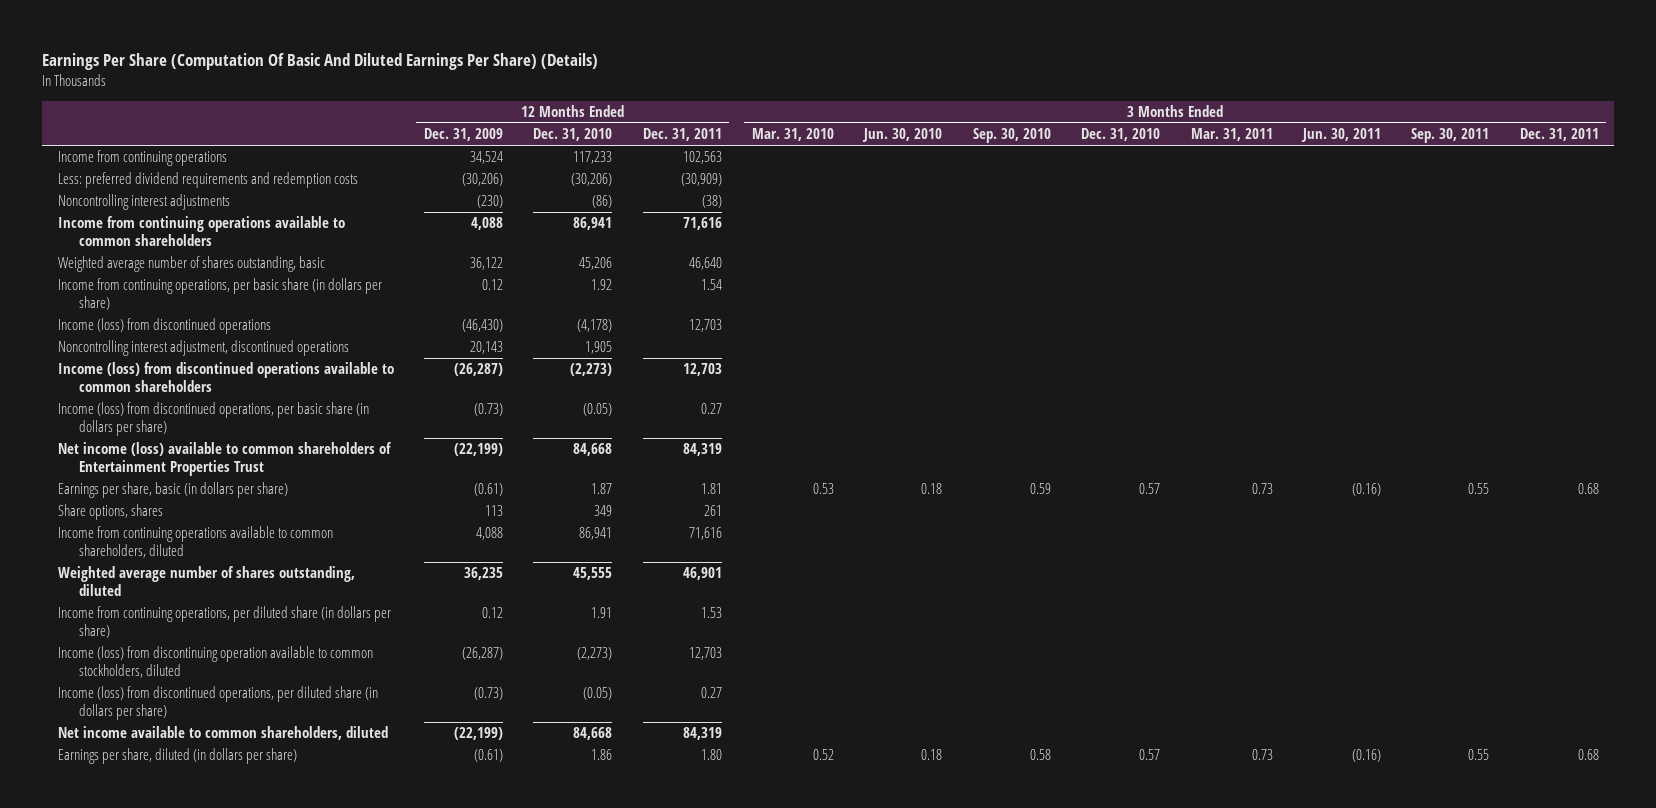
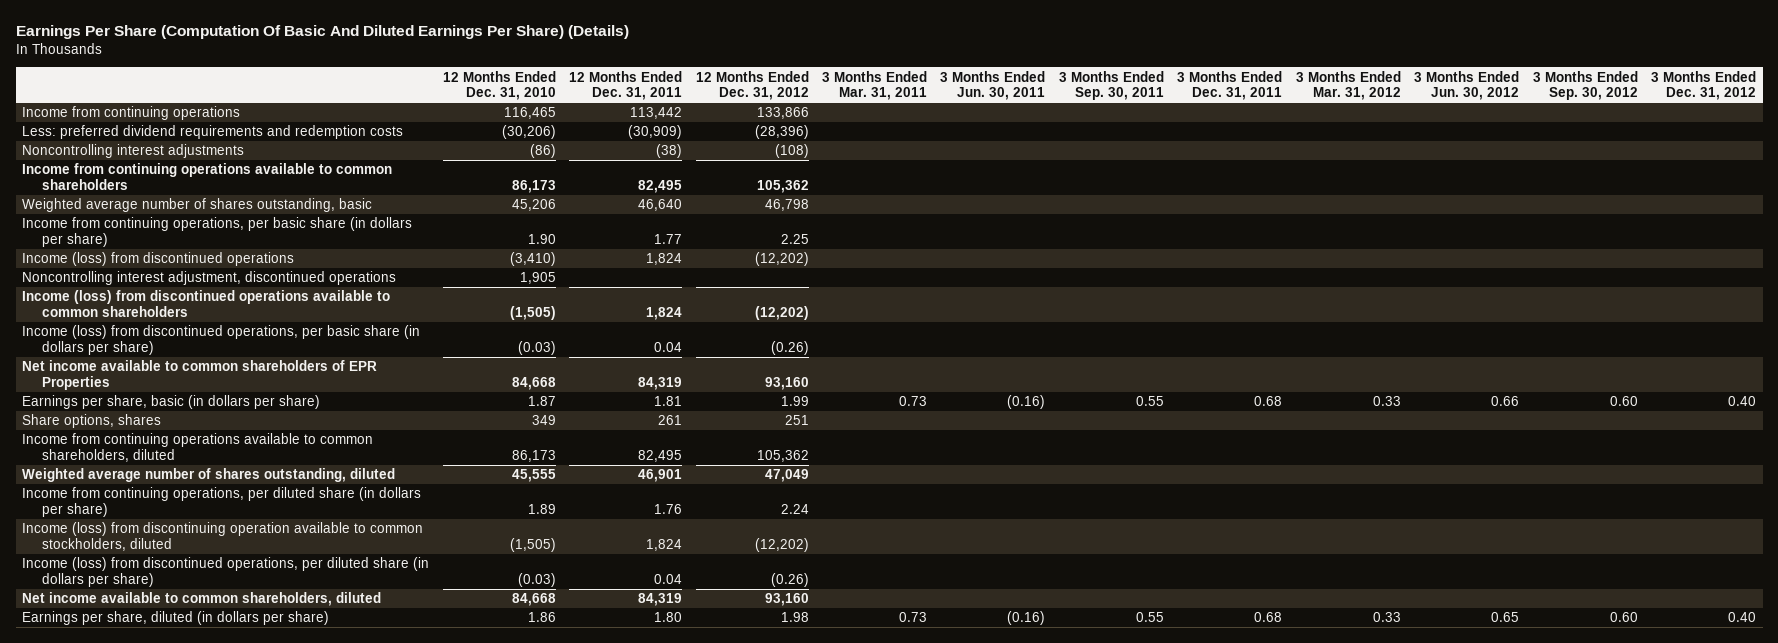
[423,128,503,142] Dec. 31, 2009 -> none
[752,128,835,142] Mar. 31, 2010 -> none
[862,128,943,143] Jun. 30, 2010 -> none
[972,128,1051,144] Sep. 30, 2010 -> none
[1081,128,1161,142] Dec. 31, 2010 -> none
none -> [695,70,809,101] 12 Months Ended Dec. 31, 2012
none -> [1295,70,1401,101] 3 Months Ended Mar. 31, 2012
none -> [1414,70,1520,101] 3 Months Ended Jun. 30, 2012
none -> [1532,70,1638,101] 3 Months Ended Sep. 30, 2012
none -> [1651,70,1757,101] 3 Months Ended Dec. 31, 2012
[573,151,613,165] 117,233 -> [503,107,556,120] 116,465
[682,151,722,165] 102,563 -> [630,107,683,120] 113,442
[573,217,613,231] 86,941 -> [511,179,556,193] 86,173
[682,217,722,231] 71,616 -> [638,179,683,193] 82,495
[591,279,613,291] 1.92 -> [527,233,556,244] 1.90
[700,279,722,291] 1.54 -> [654,233,683,244] 1.77
[577,319,613,333] (4,178) -> [509,252,556,267] (3,410)
[688,319,722,333] 12,703 -> [646,253,683,266] 1,824
[570,363,613,377] (2,273) -> [509,305,556,320] (1,505)
[682,363,722,377] 12,703 -> [646,306,683,320] 1,824
[583,403,613,417] (0.05) -> [517,340,556,355] (0.03)
[700,403,722,415] 0.27 -> [654,341,683,352] 0.04
[57,442,392,477] Net income (loss) available to common shareholders of Entertainment Properties Trust -> [22,360,378,390] Net income available to common shareholders of EPR Properties
[579,527,613,541] 86,941 -> [511,449,556,462] 86,173
[688,527,722,541] 71,616 -> [638,449,683,462] 82,495
[591,607,613,619] 1.91 -> [527,503,556,514] 1.89
[700,607,722,619] 1.53 -> [654,503,683,514] 1.76
[577,647,613,661] (2,273) -> [509,537,556,552] (1,505)
[688,647,722,661] 12,703 -> [646,538,683,551] 1,824
[583,687,613,701] (0.05) -> [517,572,556,587] (0.03)
[700,687,722,699] 0.27 -> [654,573,683,584] 0.04

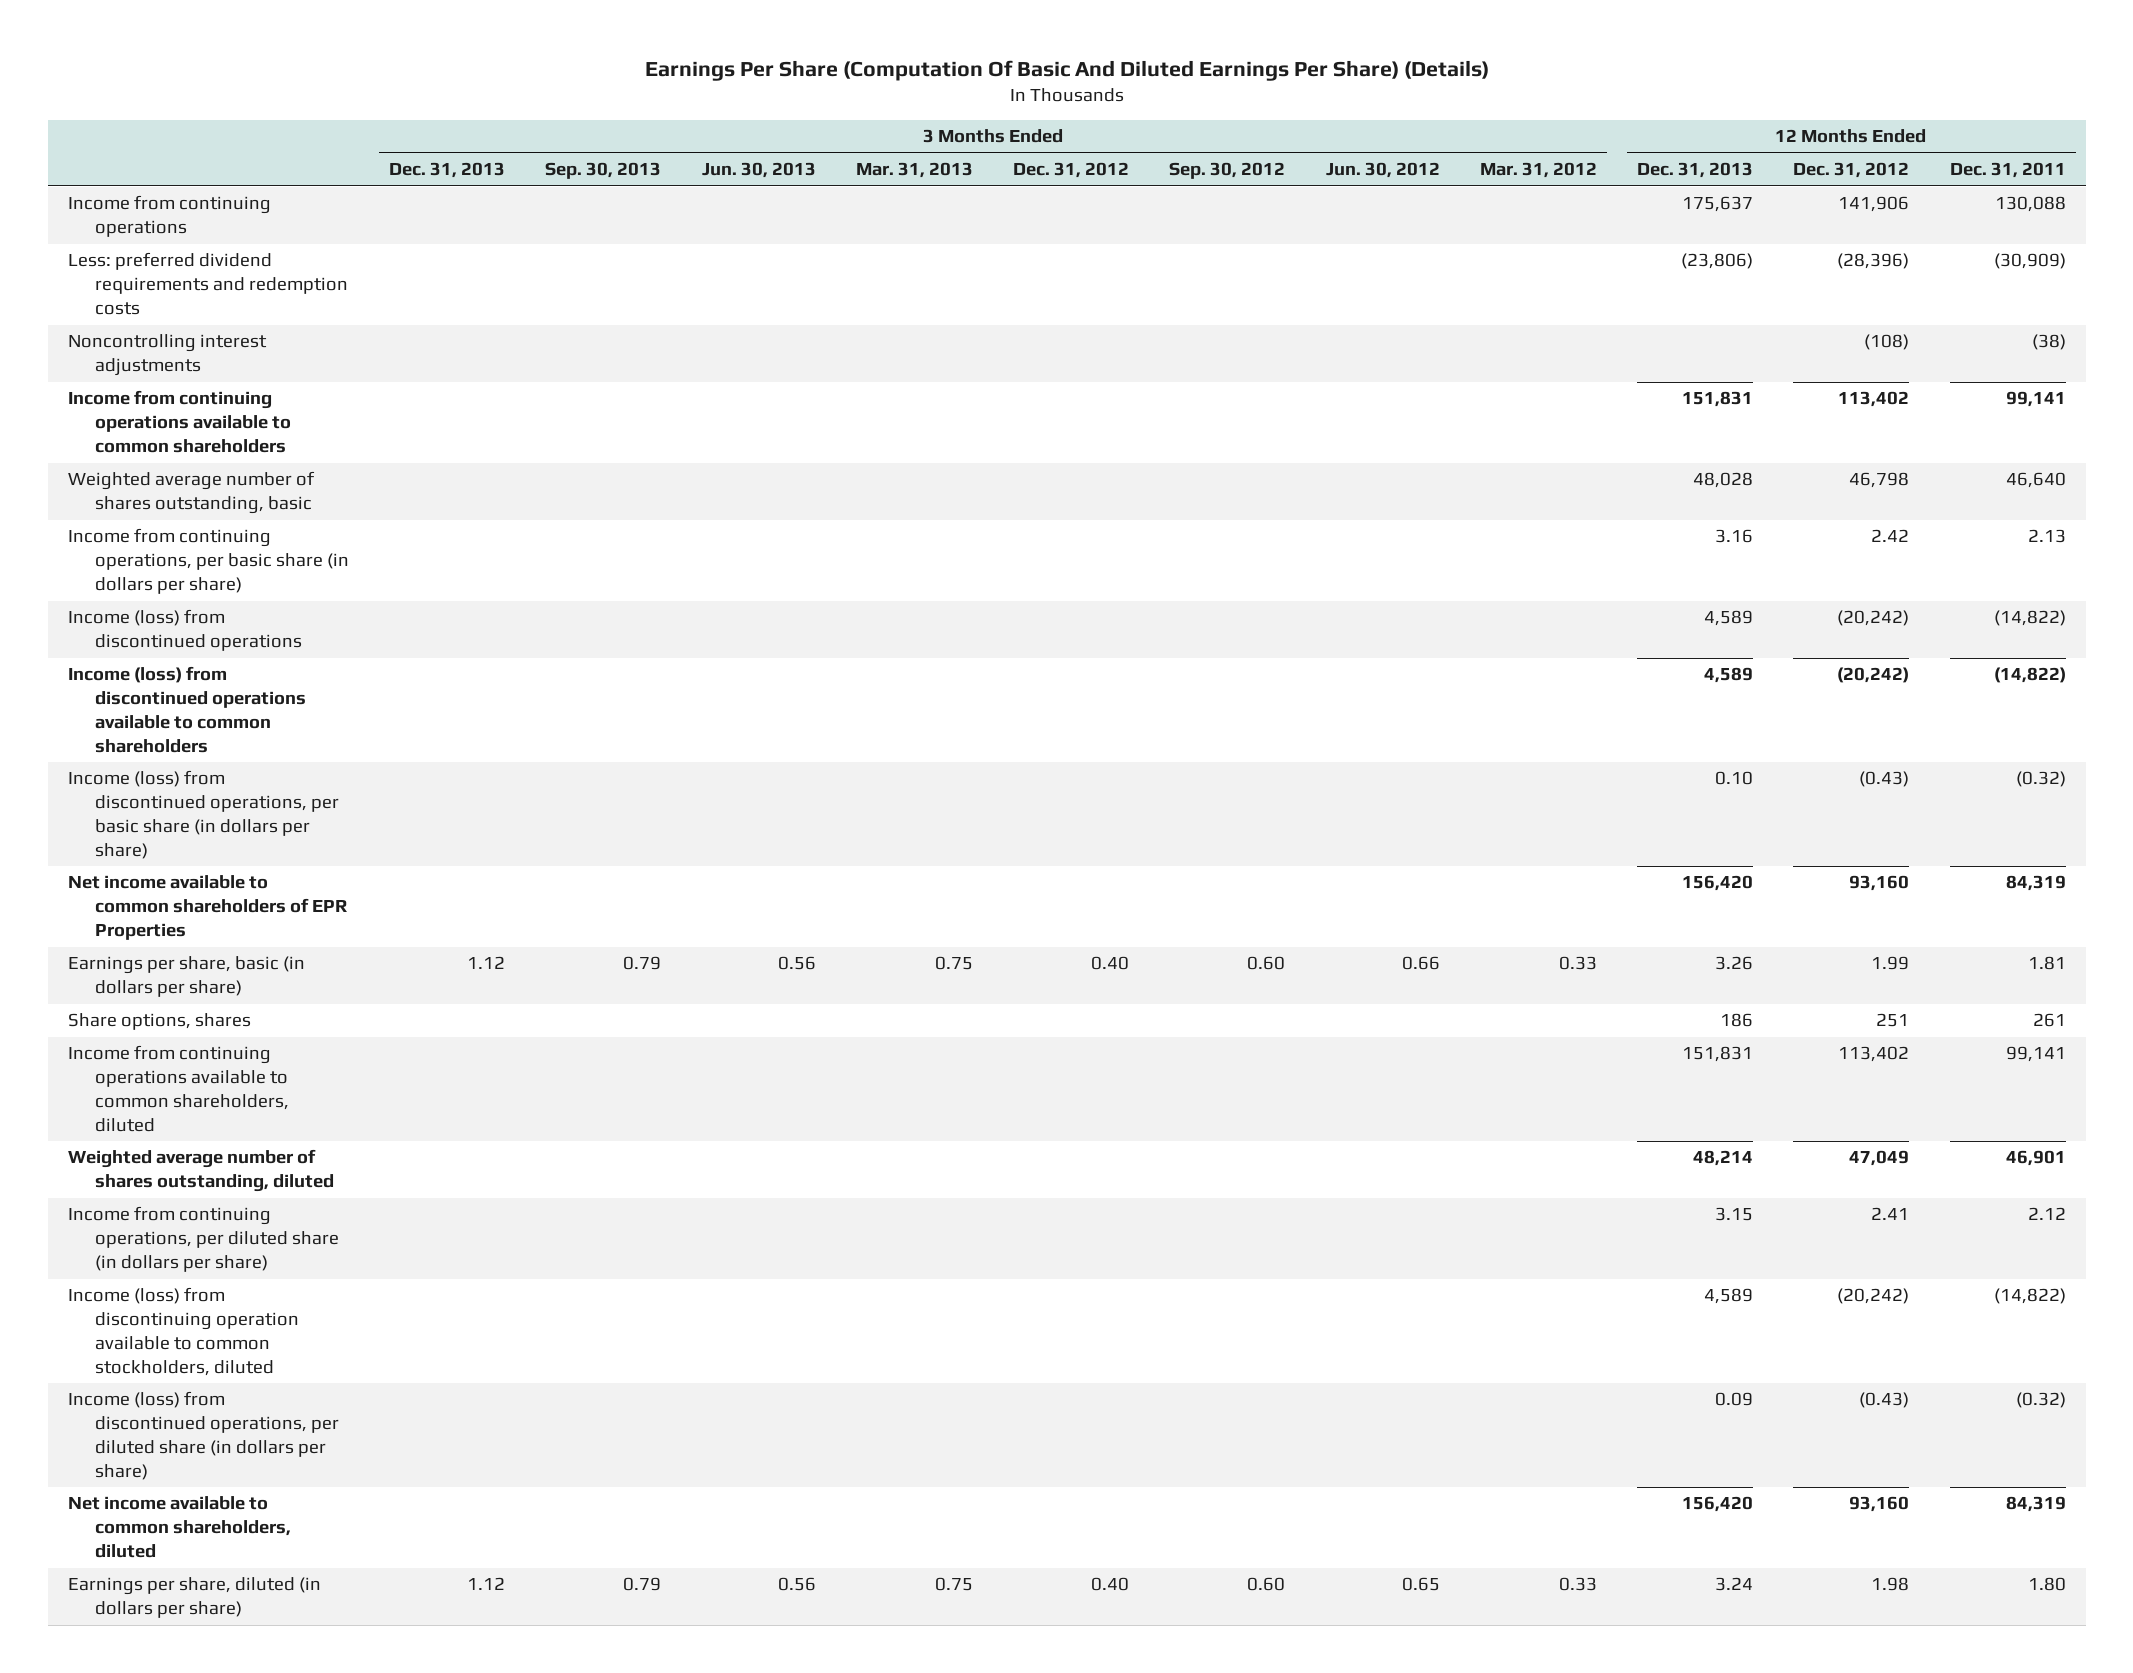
[442,70,556,101] 12 Months Ended Dec. 31, 2010 -> none
[821,70,927,101] 3 Months Ended Mar. 31, 2011 -> none
[940,70,1046,101] 3 Months Ended Jun. 30, 2011 -> none
[1058,70,1164,101] 3 Months Ended Sep. 30, 2011 -> none
[1177,70,1283,101] 3 Months Ended Dec. 31, 2011 -> none
none -> [389,162,506,179] Dec. 31, 2013
none -> [545,162,662,180] Sep. 30, 2013
none -> [701,162,816,179] Jun. 30, 2013
none -> [855,162,973,179] Mar. 31, 2013
none -> [1637,162,1754,179] Dec. 31, 2013
[630,107,683,120] 113,442 -> [1994,196,2066,213] 130,088
[756,107,809,120] 133,866 -> [1838,196,1910,213] 141,906
[638,179,683,193] 82,495 -> [2005,391,2066,408] 99,141
[756,179,809,193] 105,362 -> [1838,391,1910,408] 113,402
[22,271,397,286] Noncontrolling interest adjustment, discontinued operations -> none
[654,233,683,244] 1.77 -> [2027,529,2066,544] 2.13
[780,233,809,244] 2.25 -> [1871,529,1910,543] 2.42
[646,253,683,266] 1,824 -> [1993,610,2066,627] (14,822)
[754,252,809,267] (12,202) -> [1837,610,1910,627] (20,242)
[646,306,683,320] 1,824 -> [1993,667,2066,684] (14,822)
[754,305,809,320] (12,202) -> [1837,667,1910,684] (20,242)
[654,341,683,352] 0.04 -> [2015,771,2066,788] (0.32)
[770,340,809,355] (0.26) -> [1859,771,1910,788] (0.43)
[638,449,683,462] 82,495 -> [2005,1046,2066,1063] 99,141
[756,449,809,462] 105,362 -> [1838,1046,1910,1063] 113,402
[654,503,683,514] 1.76 -> [2027,1207,2066,1221] 2.12
[780,503,809,514] 2.24 -> [1871,1207,1910,1221] 2.41
[646,538,683,551] 1,824 -> [1993,1288,2066,1305] (14,822)
[754,537,809,552] (12,202) -> [1837,1288,1910,1305] (20,242)
[654,573,683,584] 0.04 -> [2015,1392,2066,1409] (0.32)
[770,572,809,587] (0.26) -> [1859,1392,1910,1409] (0.43)

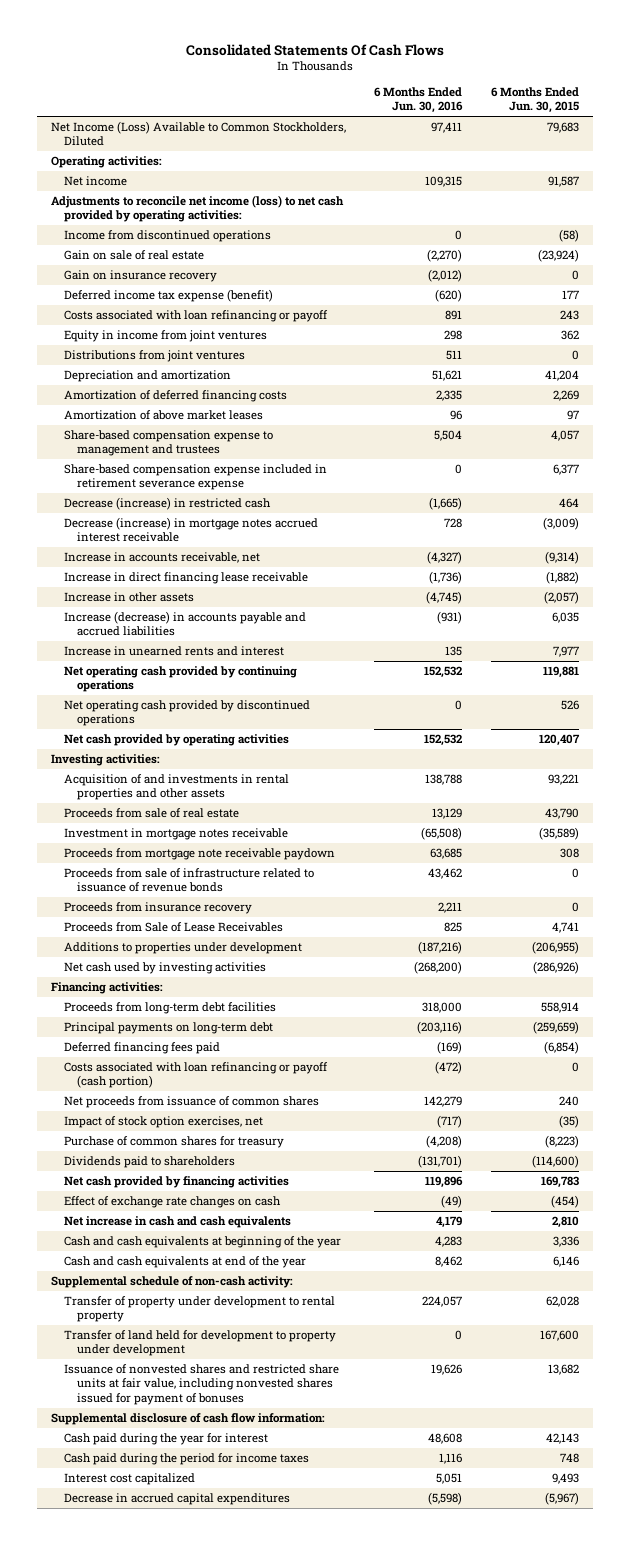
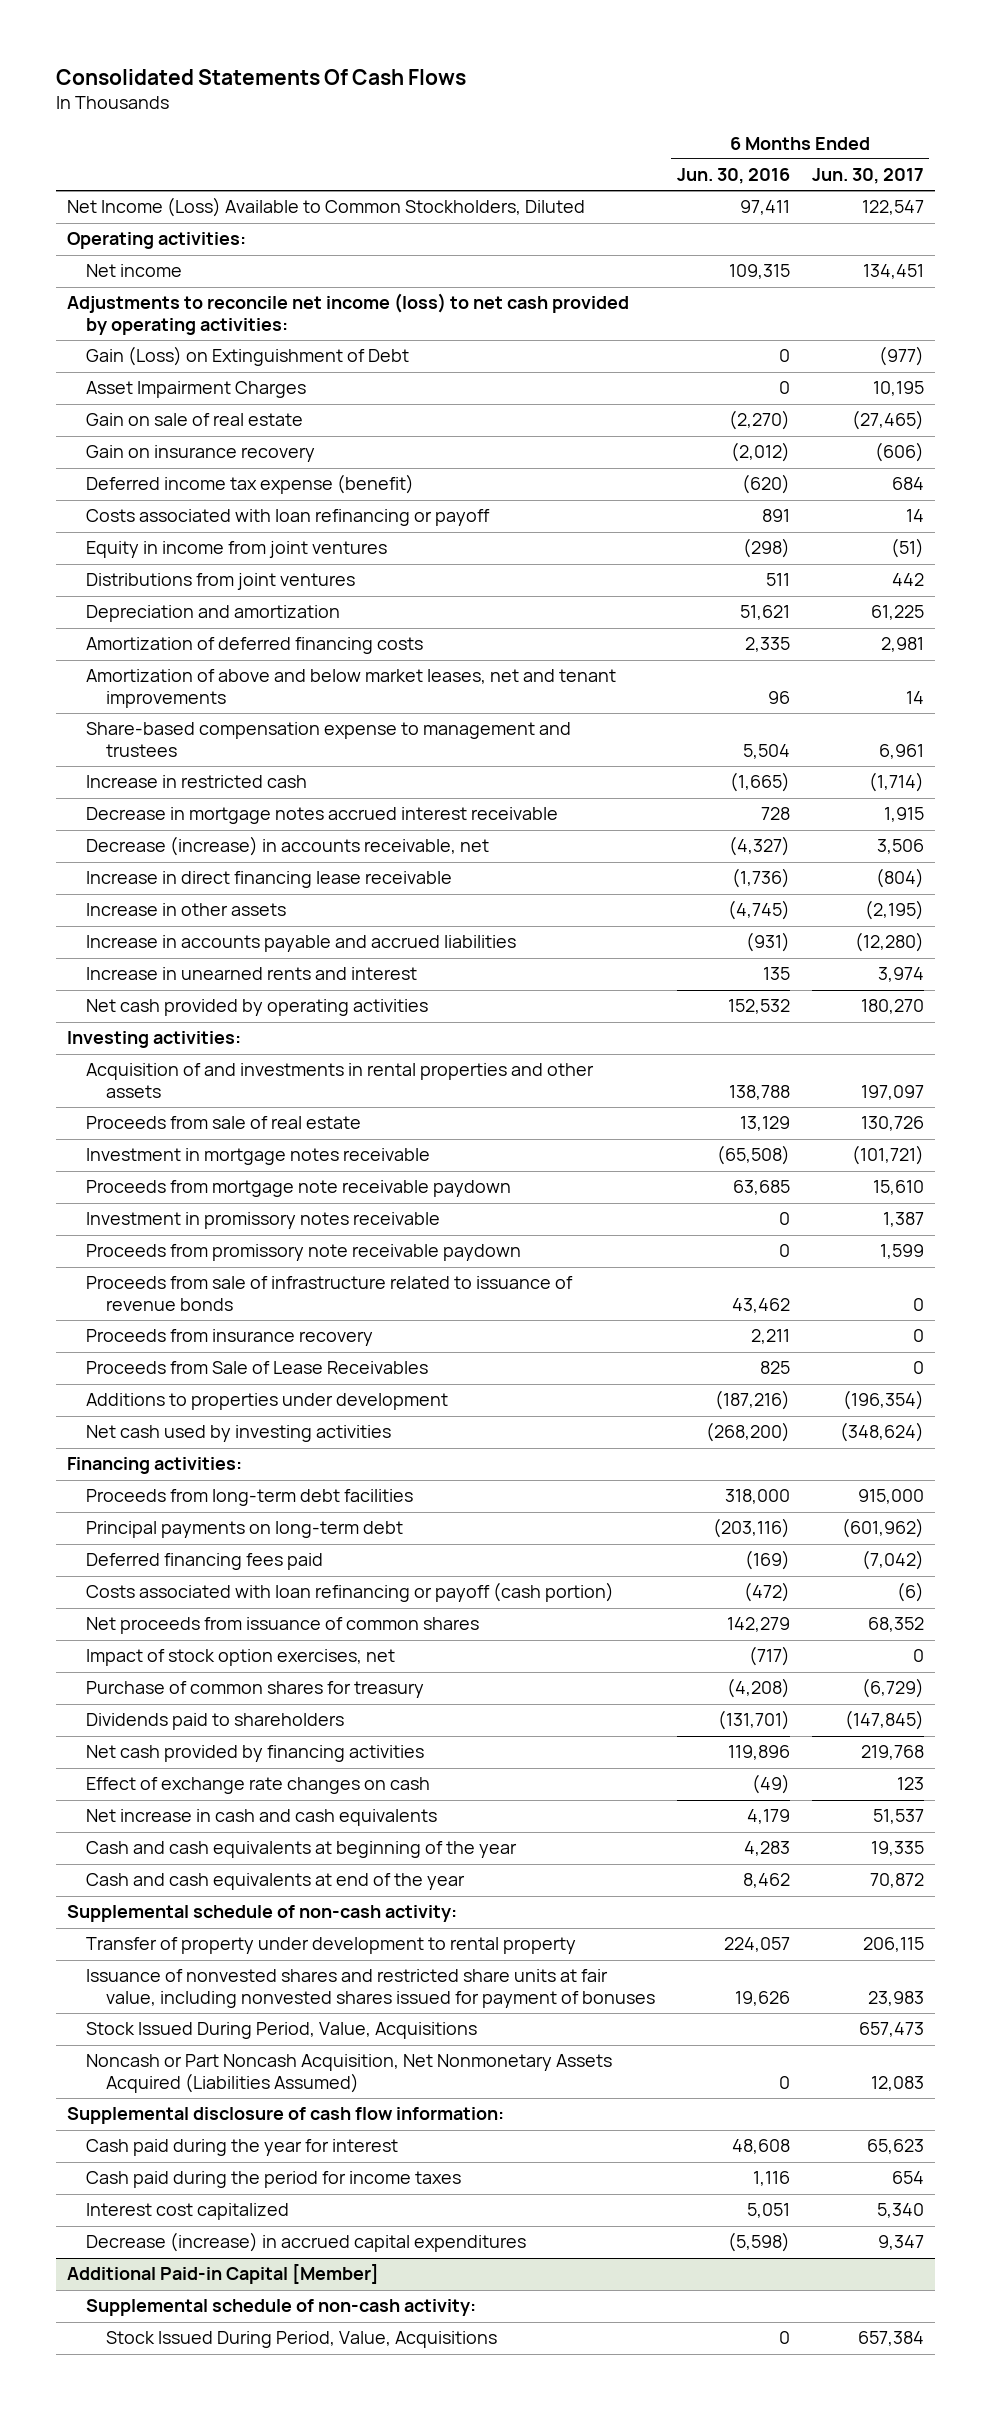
[490,87,579,114] 6 Months Ended Jun. 30, 2015 -> none
none -> [811,168,924,185] Jun. 30, 2017
[63,230,271,243] Income from discontinued operations -> none
none -> [86,346,410,367] Gain (Loss) on Extinguishment of Debt
none -> [86,381,307,399] Asset Impairment Charges
[444,330,463,341] 298 -> [742,538,790,559] (298)
[63,410,263,421] Amortization of above market leases -> [86,669,617,709] Amortization of above and below market leases, net and tenant improvements
[63,464,327,491] Share-based compensation expense included in retirement severance expense -> none
[63,497,271,511] Decrease (increase) in restricted cash -> [86,775,308,789] Increase in restricted cash
[63,517,318,543] Decrease (increase) in mortgage notes accrued interest receivable -> [86,807,559,825] Decrease in mortgage notes accrued interest receivable
[63,552,260,564] Increase in accounts receivable, net -> [86,836,490,857] Decrease (increase) in accounts receivable, net
[63,611,306,637] Increase (decrease) in accounts payable and accrued liabilities -> [86,935,517,953] Increase in accounts payable and accrued liabilities
[63,666,297,693] Net operating cash provided by continuing operations -> none
[63,700,310,727] Net operating cash provided by discontinued operations -> none
none -> [86,1212,441,1230] Investment in promissory notes receivable
none -> [86,1244,522,1262] Proceeds from promissory note receivable paydown
[63,1330,336,1357] Transfer of land held for development to property under development -> none
none -> [86,2022,478,2040] Stock Issued During Period, Value, Acquisitions
none -> [86,2054,613,2094] Noncash or Part Noncash Acquisition, Net Nonmonetary Assets Acquired (Liabilities Assumed)
[63,1493,290,1506] Decrease in accrued capital expenditures -> [86,2232,527,2253] Decrease (increase) in accrued capital expenditures
none -> [67,2264,380,2285] Additional Paid-in Capital [Member]
none -> [86,2299,477,2317] Supplemental schedule of non-cash activity:
none -> [105,2331,497,2349] Stock Issued During Period, Value, Acquisitions

